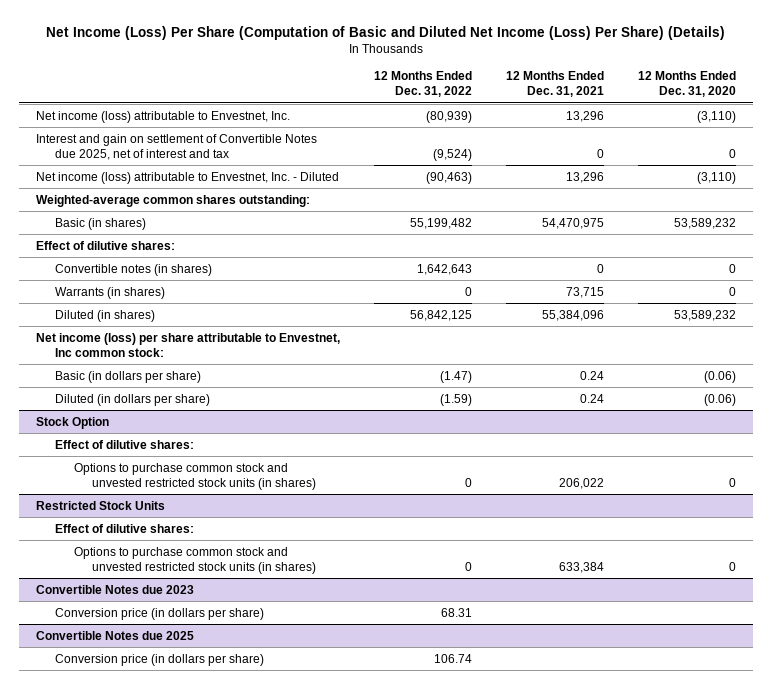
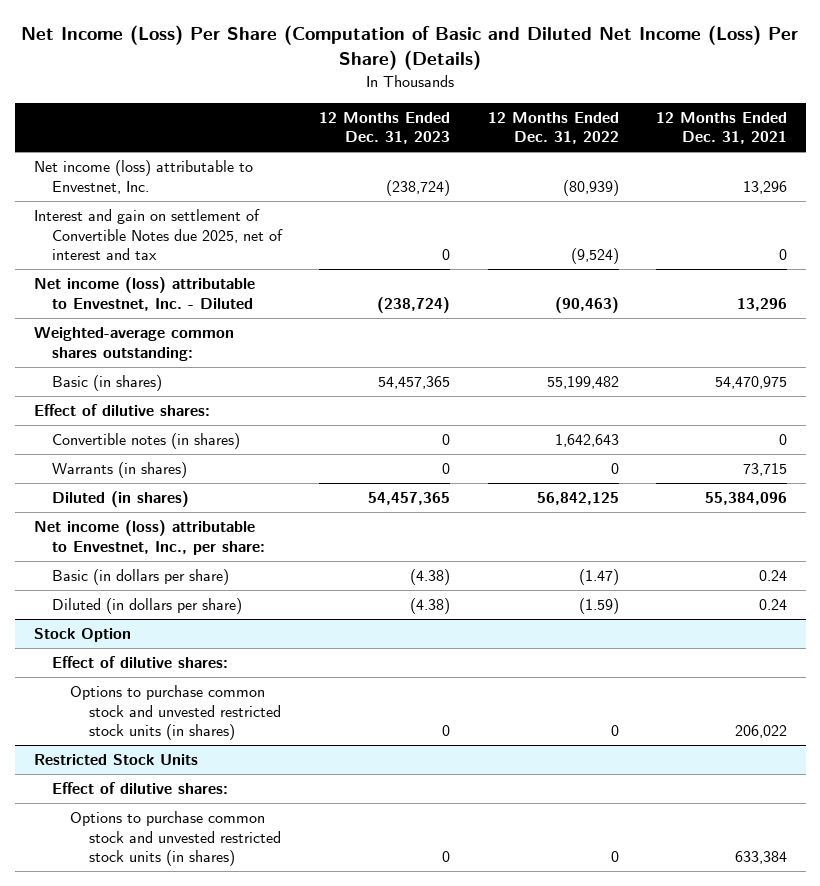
[638,71,737,98] 12 Months Ended Dec. 31, 2020 -> none
none -> [319,111,451,145] 12 Months Ended Dec. 31, 2023
[35,332,340,357] Net income (loss) per share attributable to Envestnet, Inc common stock: -> [33,520,265,555] Net income (loss) attributable to Envestnet, Inc., per share:
[35,584,194,594] Convertible Notes due 2023 -> none
[54,607,264,620] Conversion price (in dollars per share) -> none
[35,630,194,640] Convertible Notes due 2025 -> none
[54,653,264,666] Conversion price (in dollars per share) -> none

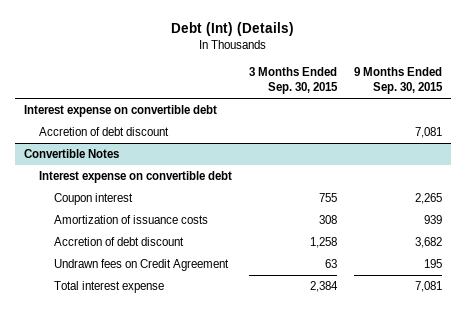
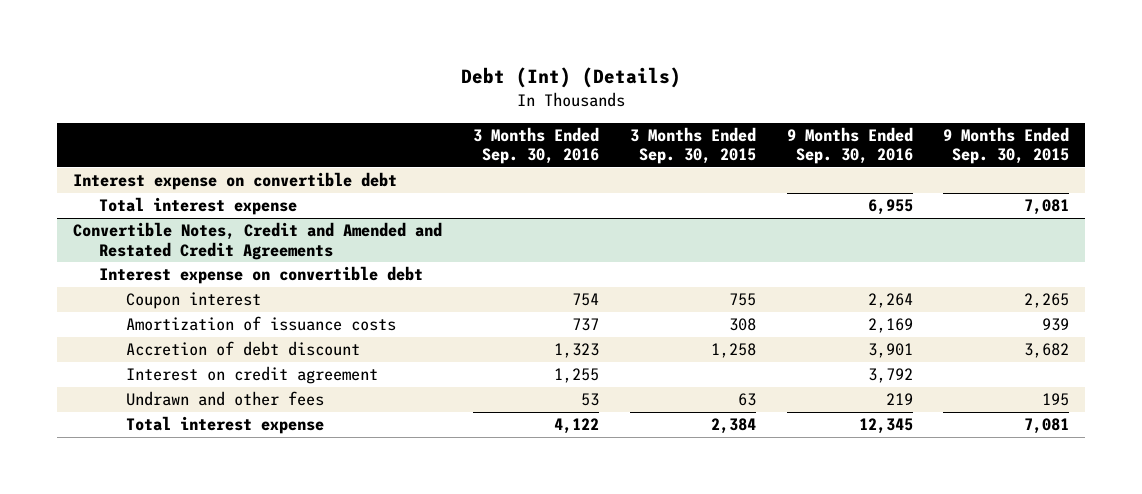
none -> [472,126,599,165] 3 Months Ended Sep. 30, 2016
none -> [786,126,913,165] 9 Months Ended Sep. 30, 2016
[23,149,119,159] Convertible Notes -> none
[38,127,169,137] Accretion of debt discount -> [99,197,298,216] Total interest expense
none -> [72,222,442,260] Convertible Notes, Credit and Amended and Restated Credit Agreements
none -> [126,366,379,385] Interest on credit agreement
[53,259,229,272] Undrawn fees on Credit Agreement -> [126,391,325,407] Undrawn and other fees

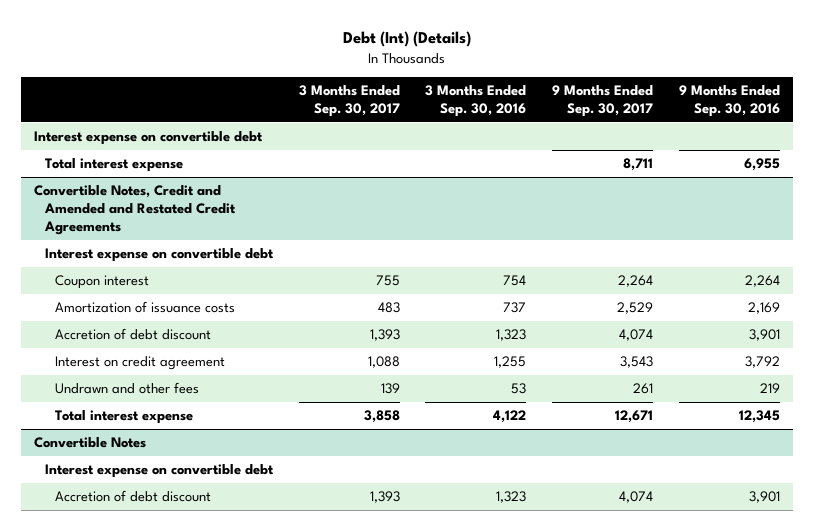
[629,126,756,165] 3 Months Ended Sep. 30, 2015 -> none
[943,126,1070,165] 9 Months Ended Sep. 30, 2015 -> none
none -> [298,85,400,118] 3 Months Ended Sep. 30, 2017
none -> [552,85,654,118] 9 Months Ended Sep. 30, 2017
none -> [33,437,146,449] Convertible Notes
none -> [44,464,274,479] Interest expense on convertible debt
none -> [55,490,212,503] Accretion of debt discount

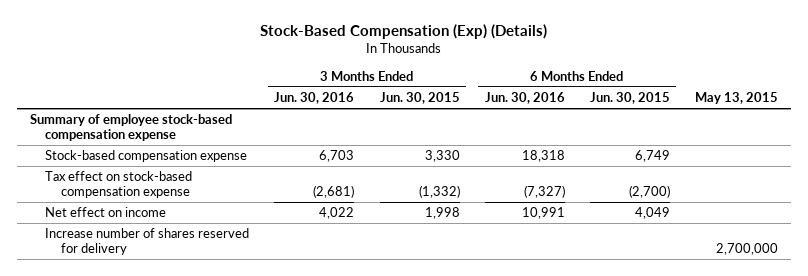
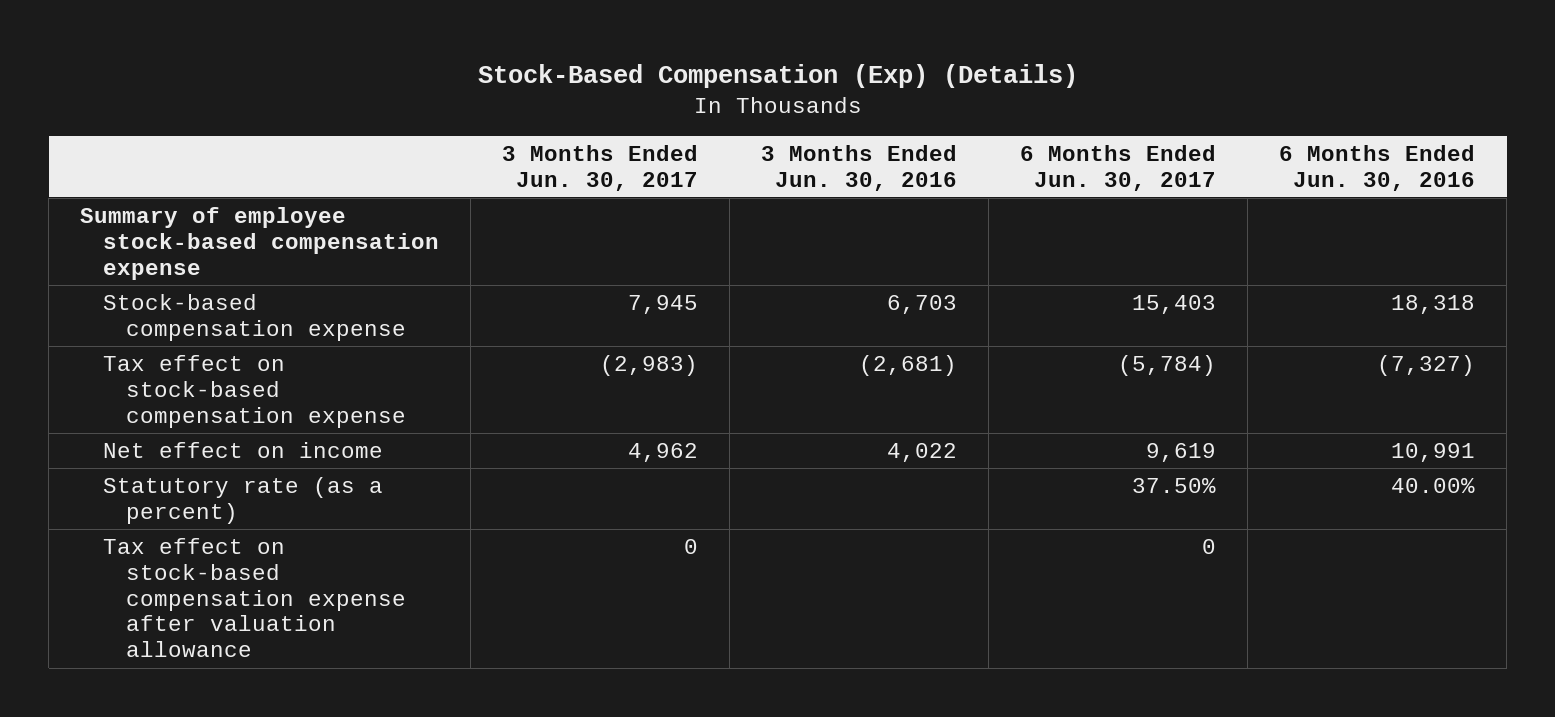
[379,91,460,104] Jun. 30, 2015 -> none
[589,91,670,104] Jun. 30, 2015 -> none
[694,91,778,104] May 13, 2015 -> none
none -> [502,144,699,191] 3 Months Ended Jun. 30, 2017
none -> [1020,144,1217,191] 6 Months Ended Jun. 30, 2017
[45,228,250,256] Increase number of shares reserved for delivery -> none
none -> [103,477,384,524] Statutory rate (as a percent)
none -> [103,538,407,658] Tax effect on stock-based compensation expense after valuation allowance

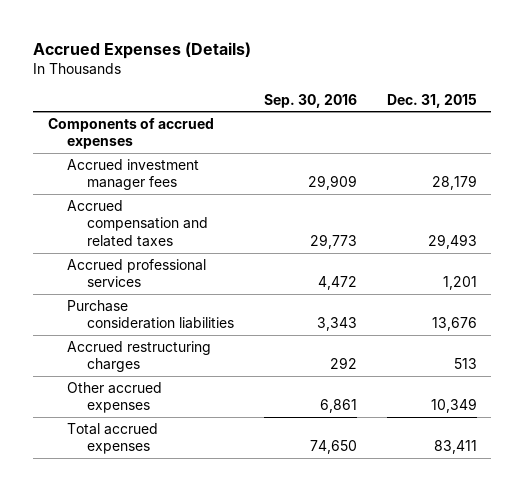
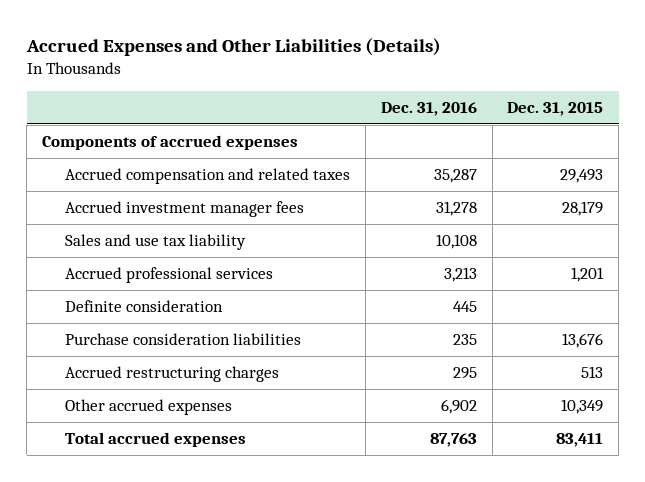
[33,41,252,59] Accrued Expenses (Details) -> [25,38,441,57] Accrued Expenses and Other Liabilities (Details)
[263,93,357,108] Sep. 30, 2016 -> none
none -> [380,101,477,116] Dec. 31, 2016
[67,158,200,191] Accrued investment manager fees -> [65,201,305,218] Accrued investment manager fees
none -> [65,234,247,251] Sales and use tax liability
none -> [65,300,224,313] Definite consideration

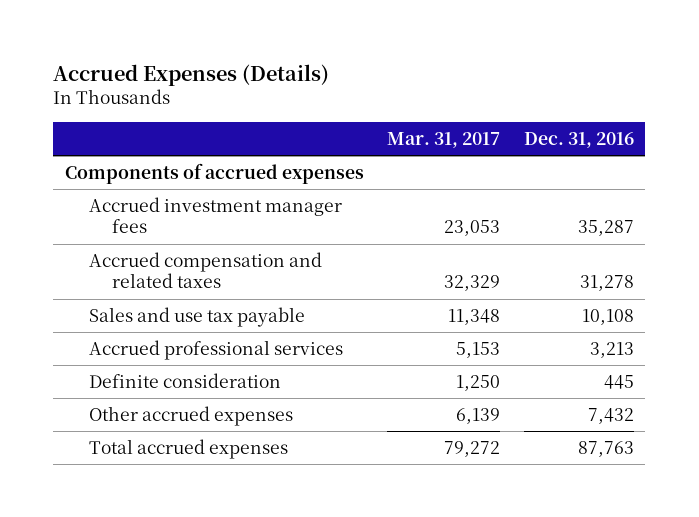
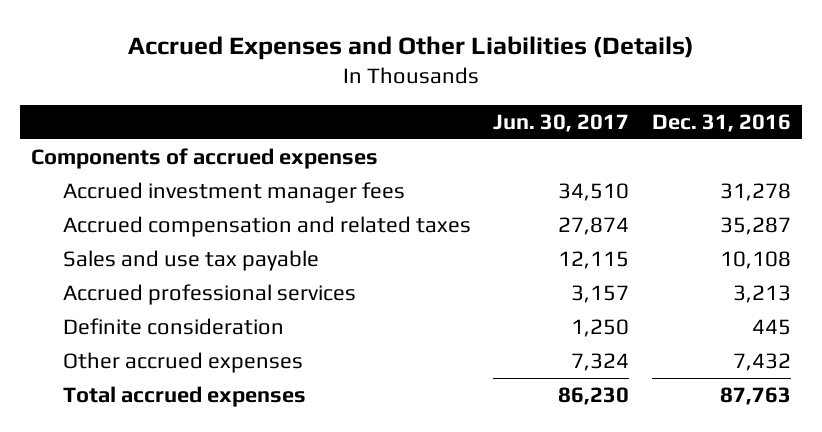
[53,63,330,86] Accrued Expenses (Details) -> [128,35,695,60] Accrued Expenses and Other Liabilities (Details)
[387,131,501,148] Mar. 31, 2017 -> none
none -> [493,114,630,133] Jun. 30, 2017
[577,220,634,237] 35,287 -> [719,183,791,202] 31,278
[579,275,634,292] 31,278 -> [719,217,791,236] 35,287

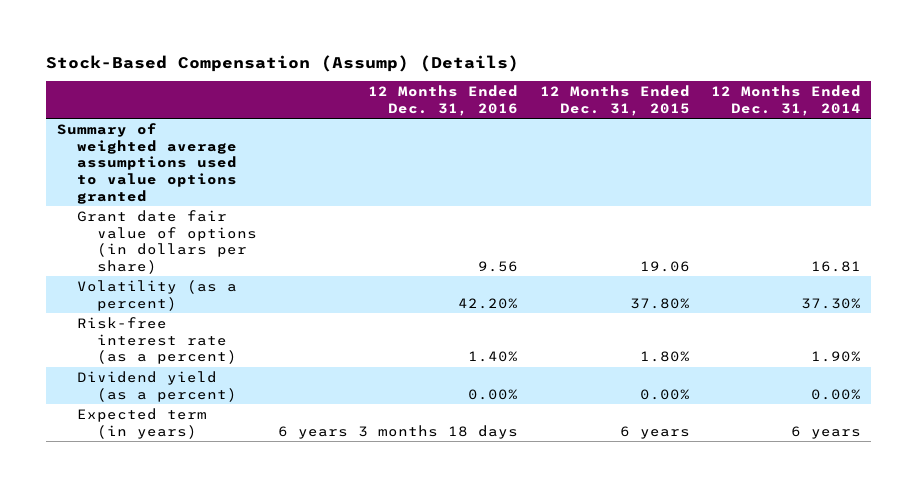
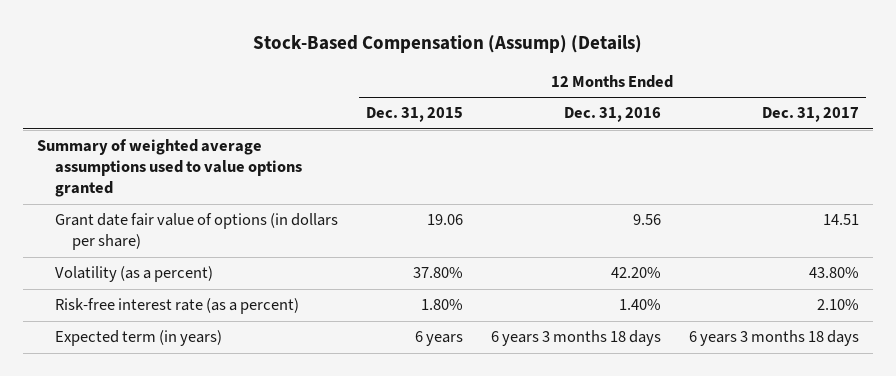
[710,85,861,116] 12 Months Ended Dec. 31, 2014 -> none
none -> [761,107,859,123] Dec. 31, 2017
[77,370,238,402] Dividend yield (as a percent) -> none

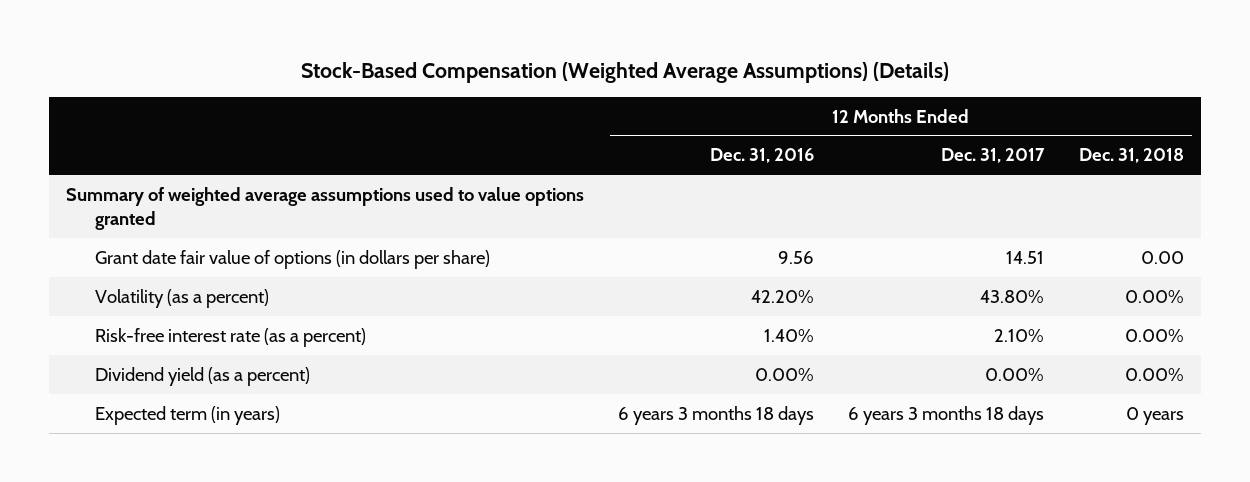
[253,34,643,53] Stock-Based Compensation (Assump) (Details) -> [300,61,949,83] Stock-Based Compensation (Weighted Average Assumptions) (Details)
[365,107,463,123] Dec. 31, 2015 -> none
none -> [1078,148,1184,164] Dec. 31, 2018
none -> [95,366,311,386] Dividend yield (as a percent)

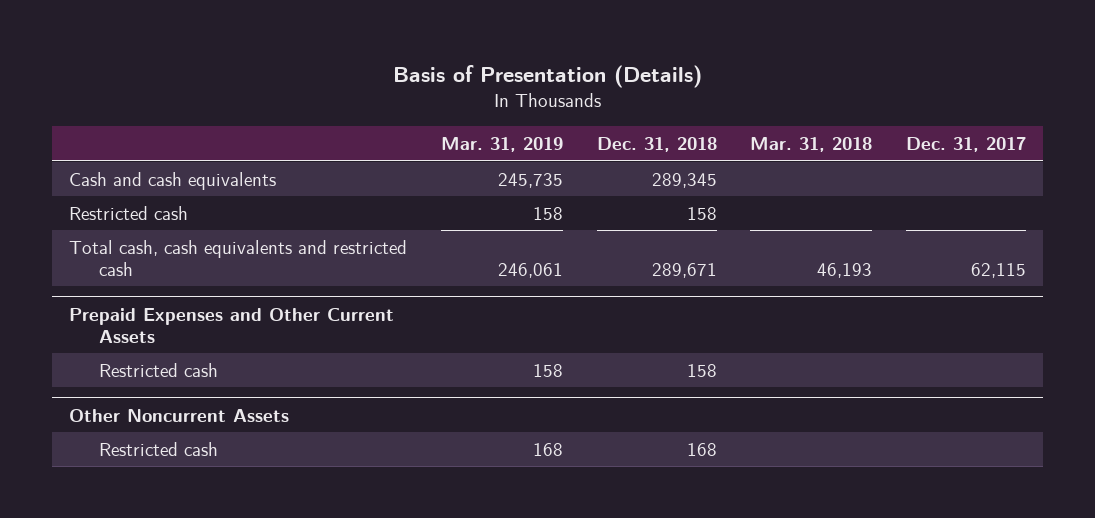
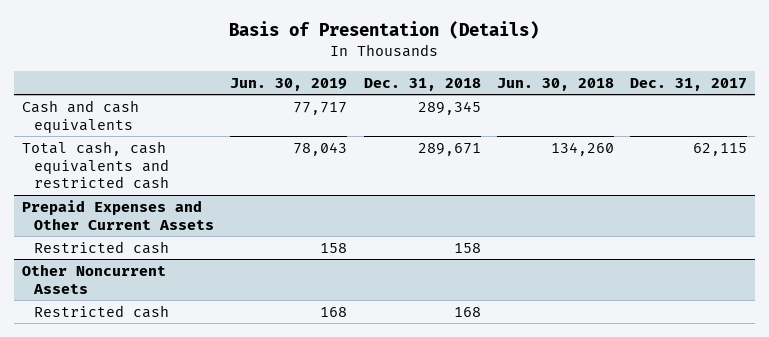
[440,137,563,153] Mar. 31, 2019 -> none
[750,137,873,153] Mar. 31, 2018 -> none
none -> [230,77,348,91] Jun. 30, 2019
none -> [496,77,614,91] Jun. 30, 2018
[69,205,189,220] Restricted cash -> none

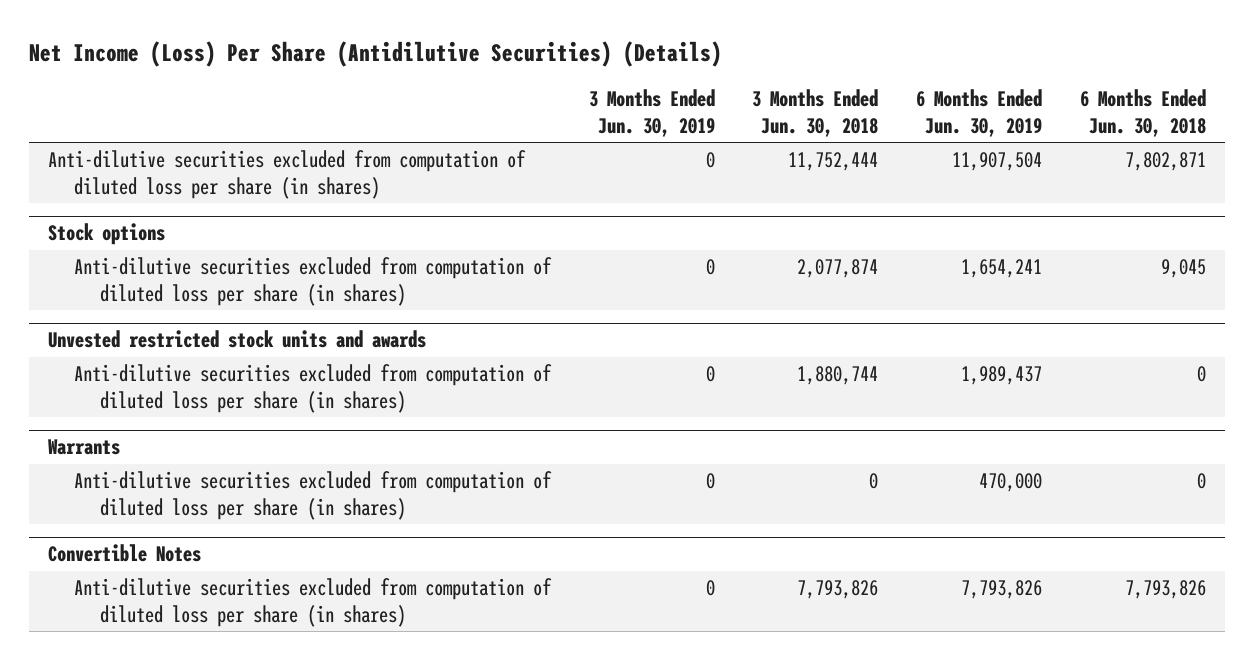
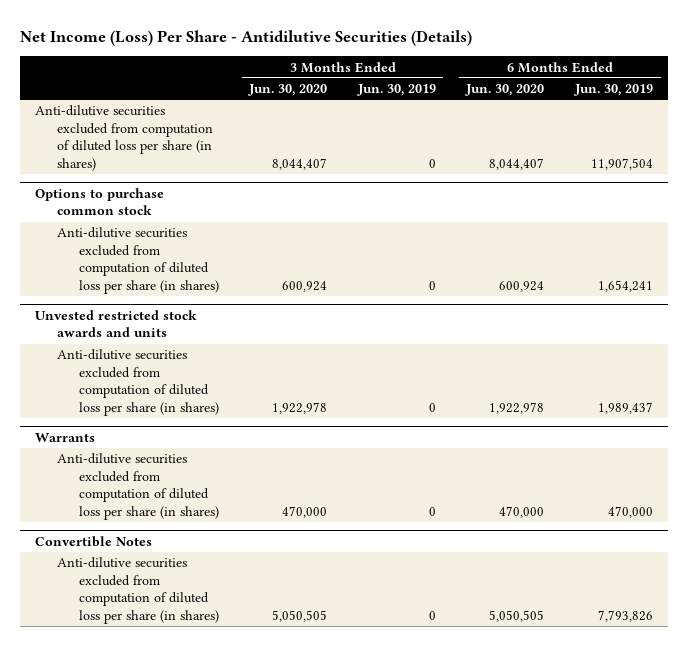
[28,41,722,68] Net Income (Loss) Per Share (Antidilutive Securities) (Details) -> [20,30,473,47] Net Income (Loss) Per Share - Antidilutive Securities (Details)
[752,89,879,138] 3 Months Ended Jun. 30, 2018 -> none
[1079,89,1206,138] 6 Months Ended Jun. 30, 2018 -> none
none -> [248,84,328,97] Jun. 30, 2020
none -> [465,84,545,97] Jun. 30, 2020
[47,223,165,246] Stock options -> none
none -> [35,188,165,216] Options to purchase common stock
[47,330,426,349] Unvested restricted stock units and awards -> [35,310,198,338] Unvested restricted stock awards and units

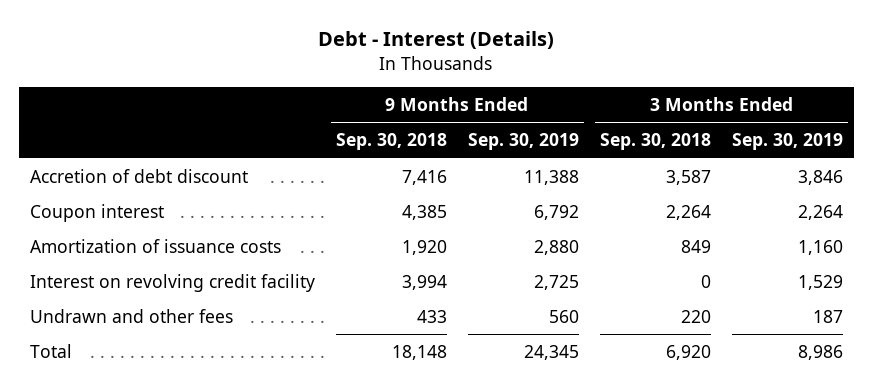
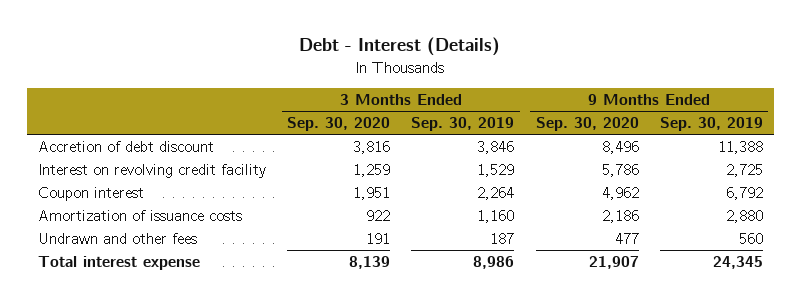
[335,133,447,151] Sep. 30, 2018 -> none
[599,133,711,151] Sep. 30, 2018 -> none
none -> [286,117,390,132] Sep. 30, 2020
none -> [535,117,639,132] Sep. 30, 2020
[29,273,315,292] Interest on revolving credit facility -> [37,163,266,178] Interest on revolving credit facility
[29,343,72,358] Total -> [37,255,200,270] Total interest expense

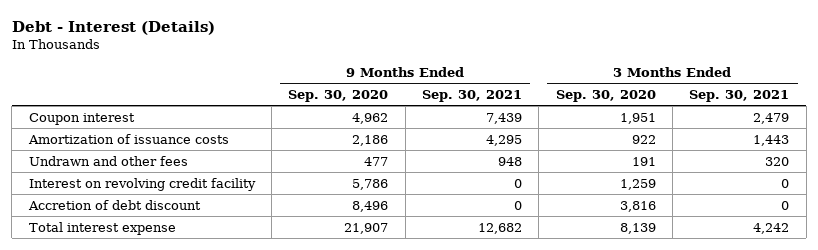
[411,117,515,132] Sep. 30, 2019 -> none
[660,117,764,132] Sep. 30, 2019 -> none
none -> [421,90,522,103] Sep. 30, 2021
none -> [689,90,790,103] Sep. 30, 2021
[37,163,266,178] Interest on revolving credit facility -> [28,177,256,191] Interest on revolving credit facility
[37,140,214,152] Accretion of debt discount -> [27,199,201,210] Accretion of debt discount

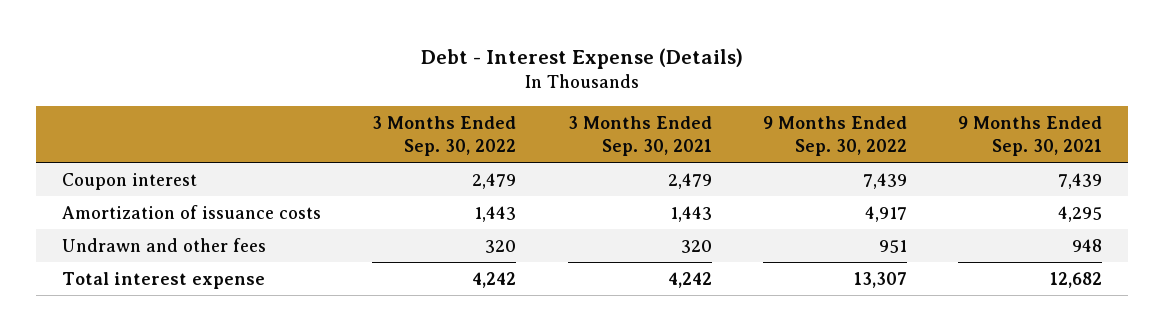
[11,20,215,35] Debt - Interest (Details) -> [421,48,744,70] Debt - Interest Expense (Details)
[288,90,389,103] Sep. 30, 2020 -> none
[555,90,656,103] Sep. 30, 2020 -> none
none -> [372,115,517,156] 3 Months Ended Sep. 30, 2022
none -> [762,115,907,156] 9 Months Ended Sep. 30, 2022
[28,177,256,191] Interest on revolving credit facility -> none
[27,199,201,210] Accretion of debt discount -> none

